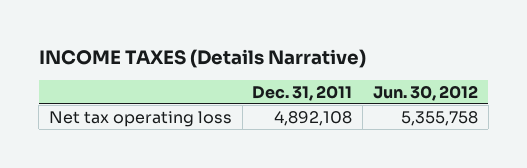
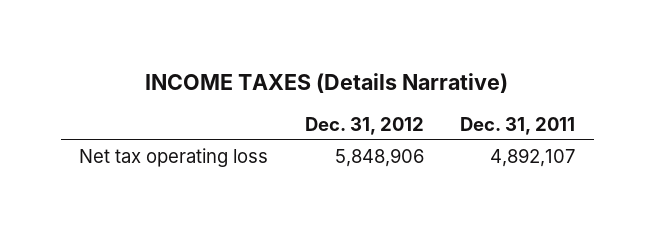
[372,84,478,101] Jun. 30, 2012 -> none
none -> [304,117,424,136] Dec. 31, 2012
[274,110,353,126] 4,892,108 -> [490,148,576,168] 4,892,107

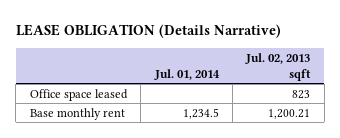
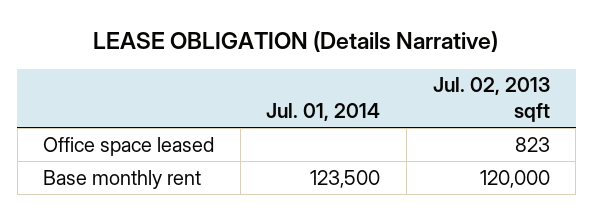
[182,107,219,119] 1,234.5 -> [310,169,381,188] 123,500
[268,108,311,119] 1,200.21 -> [479,169,550,188] 120,000

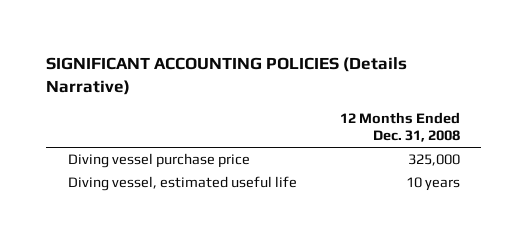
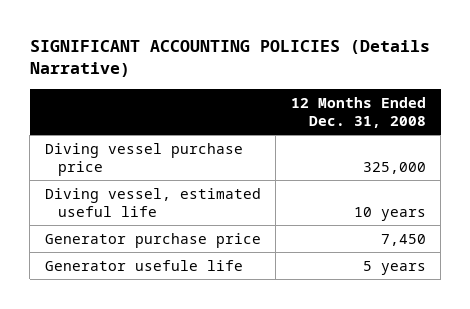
none -> [44,232,261,248] Generator purchase price
none -> [44,259,243,271] Generator usefule life

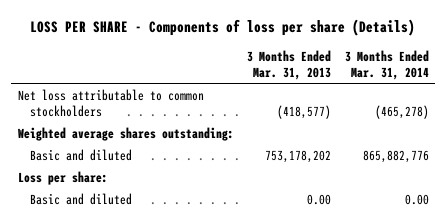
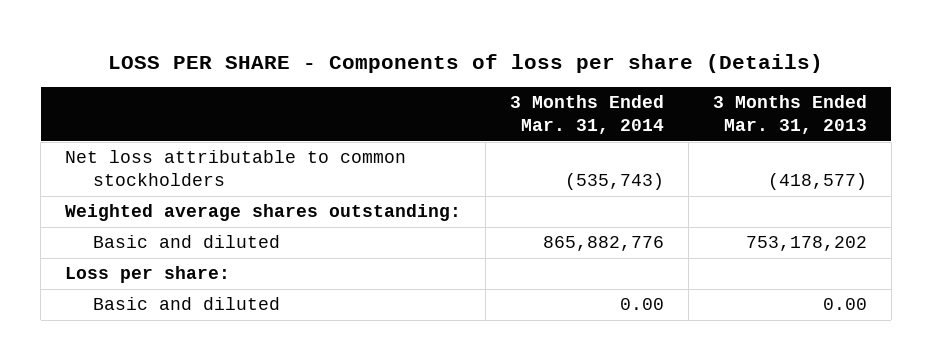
[374,104,429,119] (465,278) -> [564,173,664,191] (535,743)

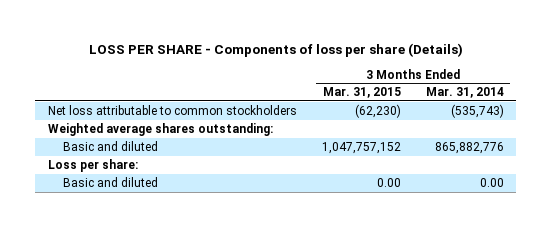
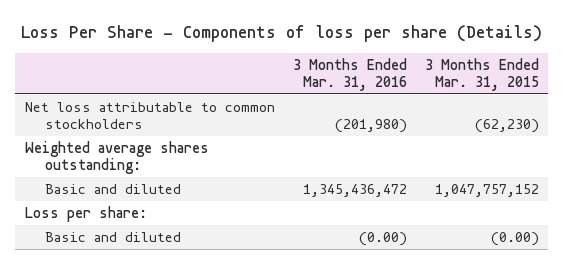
[88,42,463,57] LOSS PER SHARE - Components of loss per share (Details) -> [20,25,542,43] Loss Per Share - Components of loss per share (Details)
[425,87,504,99] Mar. 31, 2014 -> none
none -> [292,57,407,91] 3 Months Ended Mar. 31, 2016
[376,178,401,188] 0.00 -> [491,231,540,246] (0.00)

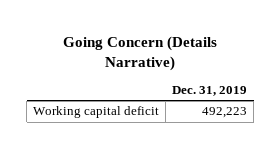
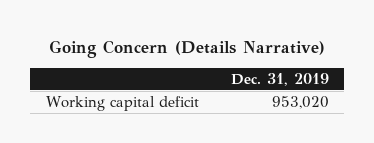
[202,107,248,119] 492,223 -> [271,95,329,109] 953,020

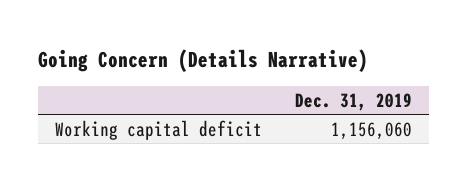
[271,95,329,109] 953,020 -> [331,121,413,140] 1,156,060

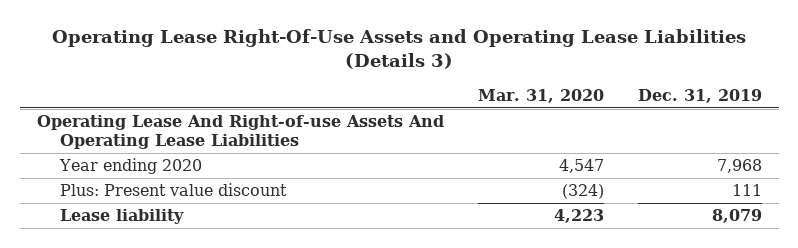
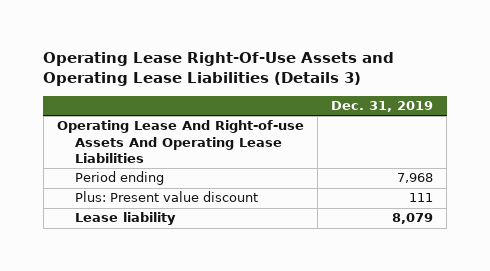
[477,88,604,103] Mar. 31, 2020 -> none
[58,158,202,175] Year ending 2020 -> [75,171,165,186] Period ending

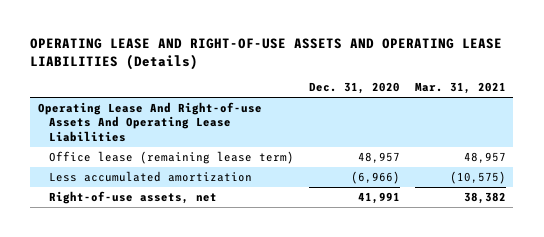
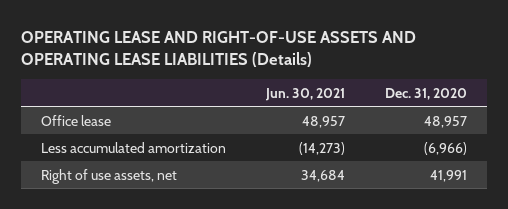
[414,82,506,95] Mar. 31, 2021 -> none
none -> [264,87,345,101] Jun. 30, 2021
[37,101,262,142] Operating Lease And Right-of-use Assets And Operating Lease Liabilities -> none
[48,150,294,164] Office lease (remaining lease term) -> [40,114,111,126] Office lease
[48,190,217,204] Right-of-use assets, net -> [40,168,177,184] Right of use assets, net

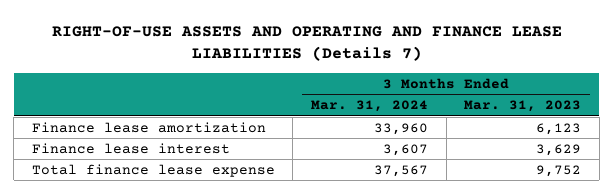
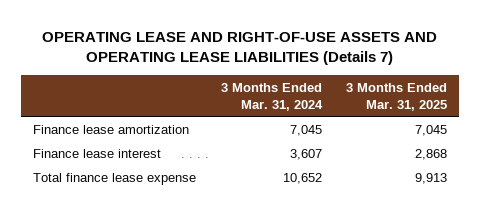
[51,25,562,62] RIGHT-OF-USE ASSETS AND OPERATING AND FINANCE LEASE LIABILITIES (Details 7) -> [42,31,438,65] OPERATING LEASE AND RIGHT-OF-USE ASSETS AND OPERATING LEASE LIABILITIES (Details 7)
[464,100,582,113] Mar. 31, 2023 -> none
none -> [346,82,448,111] 3 Months Ended Mar. 31, 2025
[374,122,429,135] 33,960 -> [289,124,322,136] 7,045
[374,164,429,177] 37,567 -> [282,172,322,184] 10,652

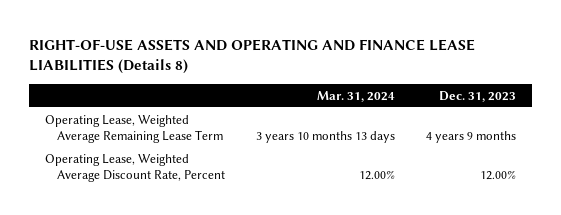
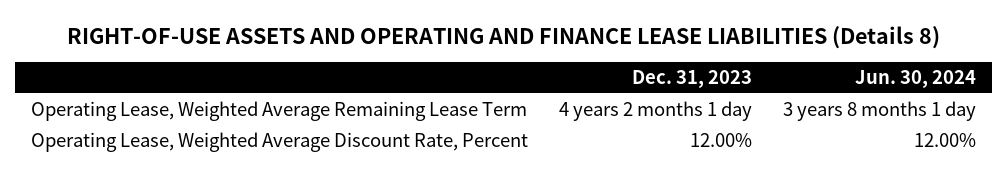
[316,90,395,102] Mar. 31, 2024 -> none
none -> [855,70,977,89] Jun. 30, 2024
[426,130,517,143] 4 years 9 months -> [559,101,753,122] 4 years 2 months 1 day

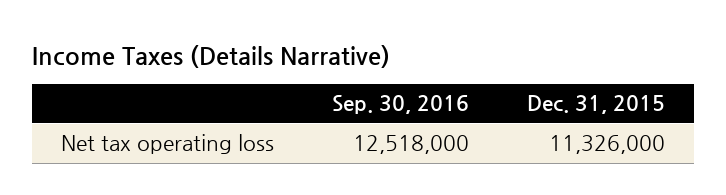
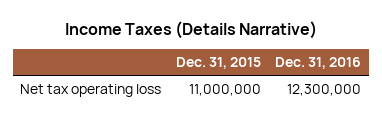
[332,95,470,115] Sep. 30, 2016 -> none
none -> [275,57,362,70] Dec. 31, 2016
[548,135,665,155] 11,326,000 -> [188,84,261,97] 11,000,000

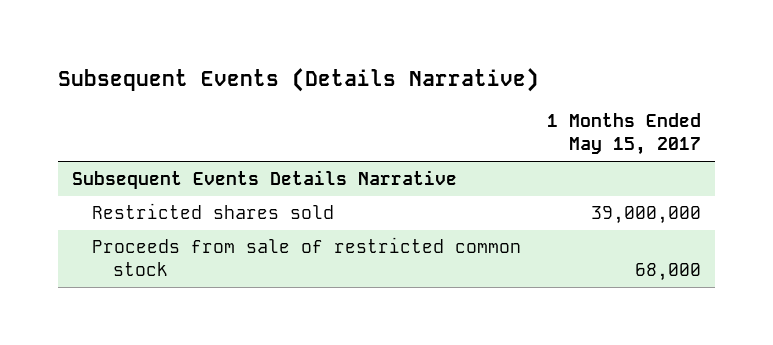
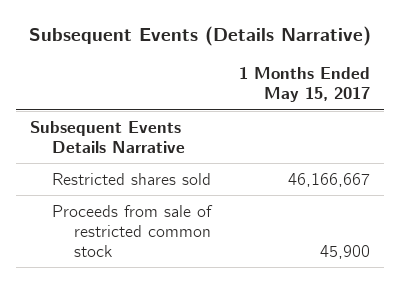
[591,206,702,225] 39,000,000 -> [287,172,370,187] 46,166,667
[635,263,702,282] 68,000 -> [319,244,370,259] 45,900

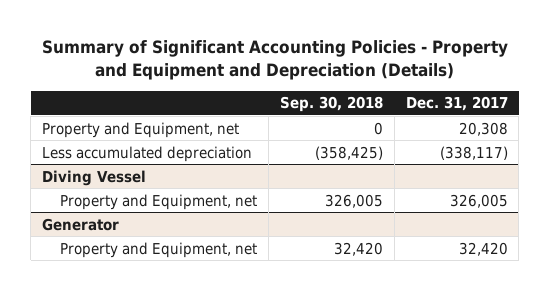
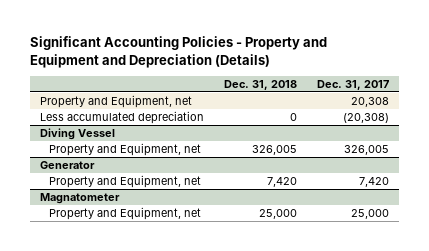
[41,40,508,80] Summary of Significant Accounting Policies - Property and Equipment and Depreciation (Details) -> [30,36,328,68] Significant Accounting Policies - Property and Equipment and Depreciation (Details)
[279,96,383,113] Sep. 30, 2018 -> none
none -> [223,79,297,90] Dec. 31, 2018
[439,145,508,160] (338,117) -> [342,113,389,124] (20,308)
[458,241,508,256] 32,420 -> [358,177,389,188] 7,420
none -> [40,193,121,205] Magnatometer
none -> [49,207,202,221] Property and Equipment, net

